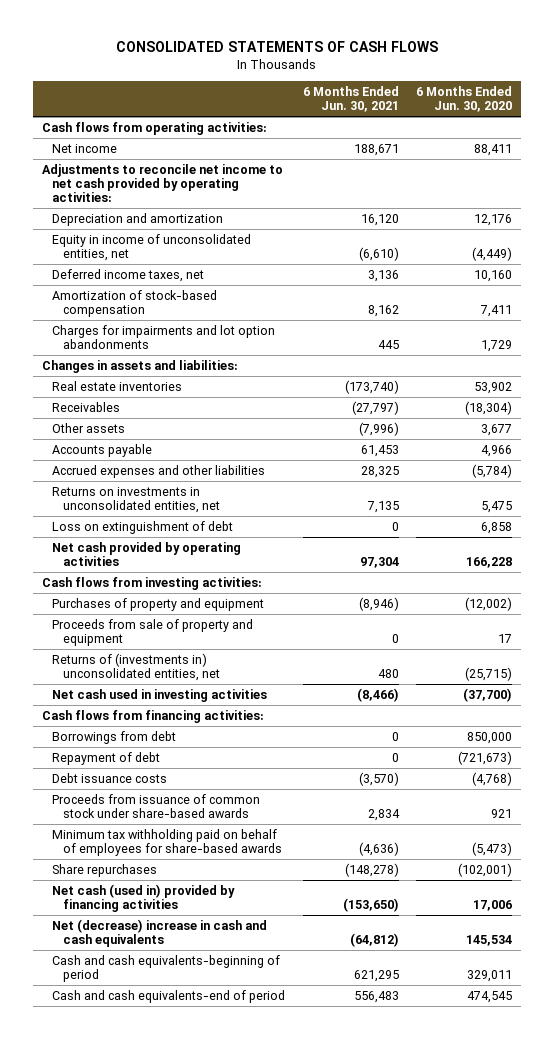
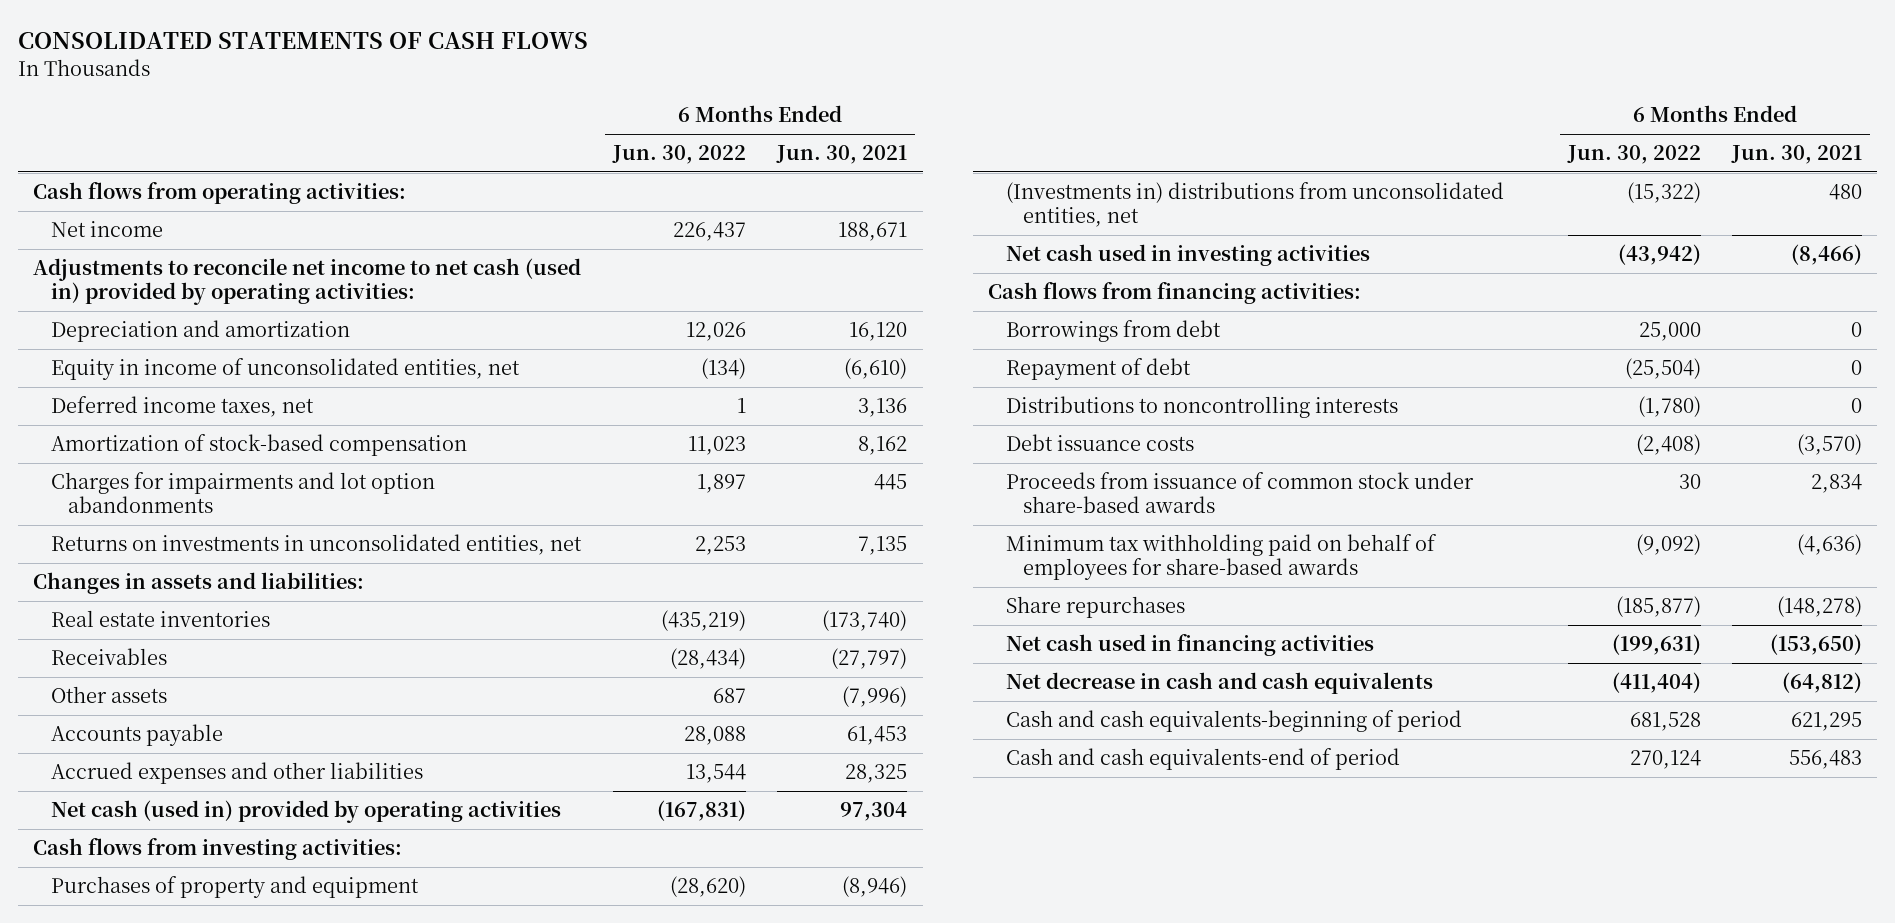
[416,85,513,113] 6 Months Ended Jun. 30, 2020 -> none
none -> [611,145,746,165] Jun. 30, 2022
[41,163,283,203] Adjustments to reconcile net income to net cash provided by operating activities: -> [33,258,582,305] Adjustments to reconcile net income to net cash (used in) provided by operating activities:
[52,486,220,513] Returns on investments in unconsolidated entities, net -> [50,534,582,556] Returns on investments in unconsolidated entities, net
[52,520,234,534] Loss on extinguishment of debt -> none
[52,541,242,566] Net cash provided by operating activities -> [50,800,561,824] Net cash (used in) provided by operating activities
[52,618,254,646] Proceeds from sale of property and equipment -> none
[52,652,220,681] Returns of (investments in) unconsolidated entities, net -> [1005,182,1504,227] (Investments in) distributions from unconsolidated entities, net
none -> [1005,396,1398,419] Distributions to noncontrolling interests
[52,883,236,912] Net cash (used in) provided by financing activities -> [1005,634,1374,657] Net cash used in financing activities
[52,918,268,947] Net (decrease) increase in cash and cash equivalents -> [1005,672,1433,695] Net decrease in cash and cash equivalents

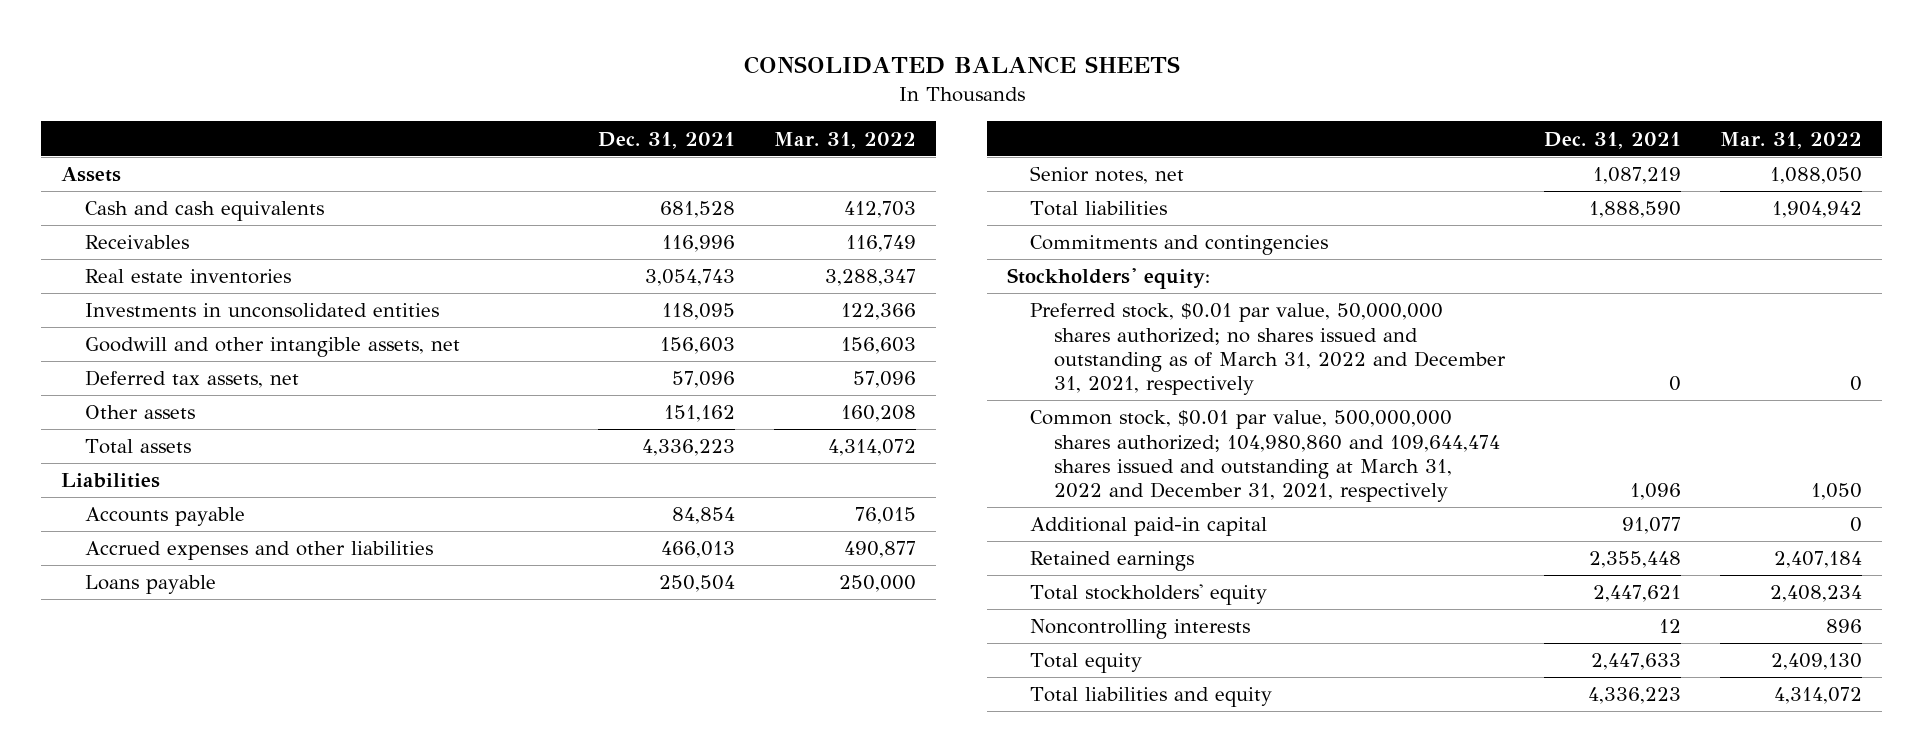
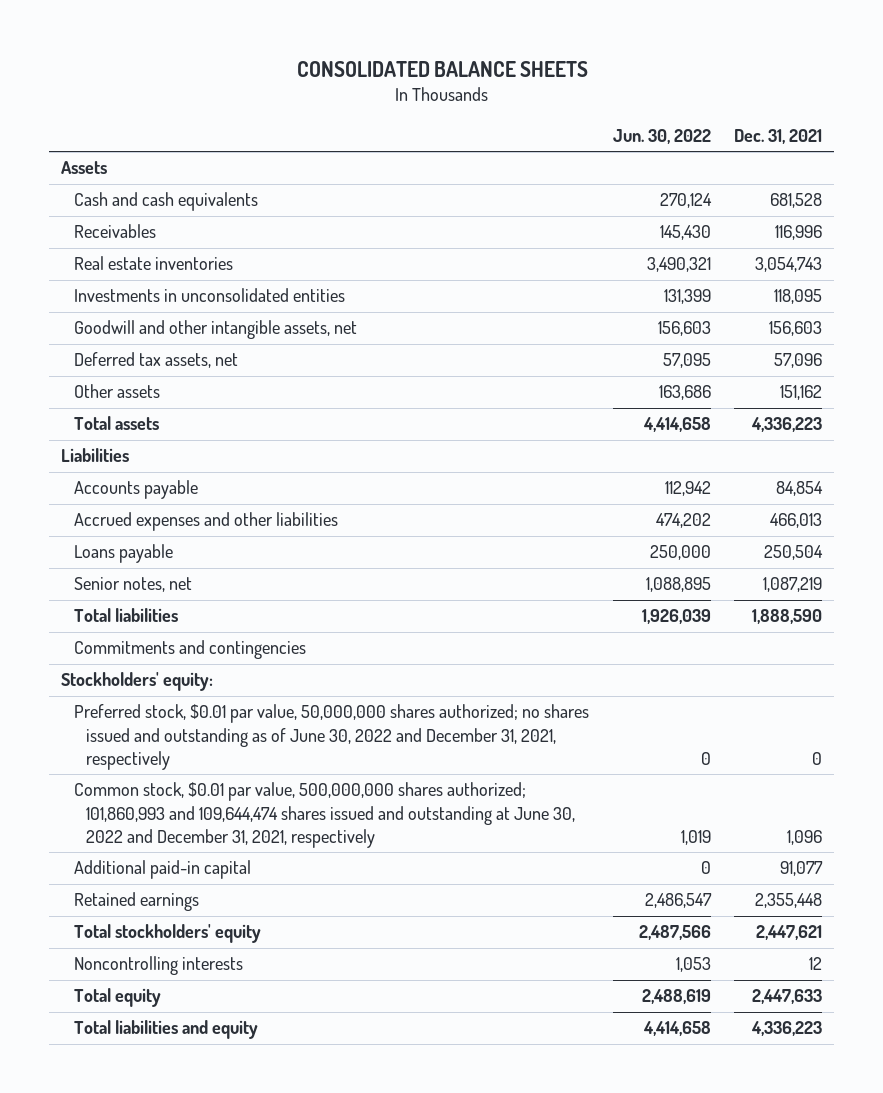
[774,131,917,149] Mar. 31, 2022 -> none
none -> [612,129,711,145] Jun. 30, 2022
[1030,303,1506,396] Preferred stock, $0.01 par value, 50,000,000 shares authorized; no shares issued and outstanding as of March 31, 2022 and December 31, 2021, respectively -> [73,704,589,770] Preferred stock, $0.01 par value, 50,000,000 shares authorized; no shares issued and outstanding as of June 30, 2022 and December 31, 2021, respectively
[1030,410,1500,503] Common stock, $0.01 par value, 500,000,000 shares authorized; 104,980,860 and 109,644,474 shares issued and outstanding at March 31, 2022 and December 31, 2021, respectively -> [73,782,576,848] Common stock, $0.01 par value, 500,000,000 shares authorized; 101,860,993 and 109,644,474 shares issued and outstanding at June 30, 2022 and December 31, 2021, respectively

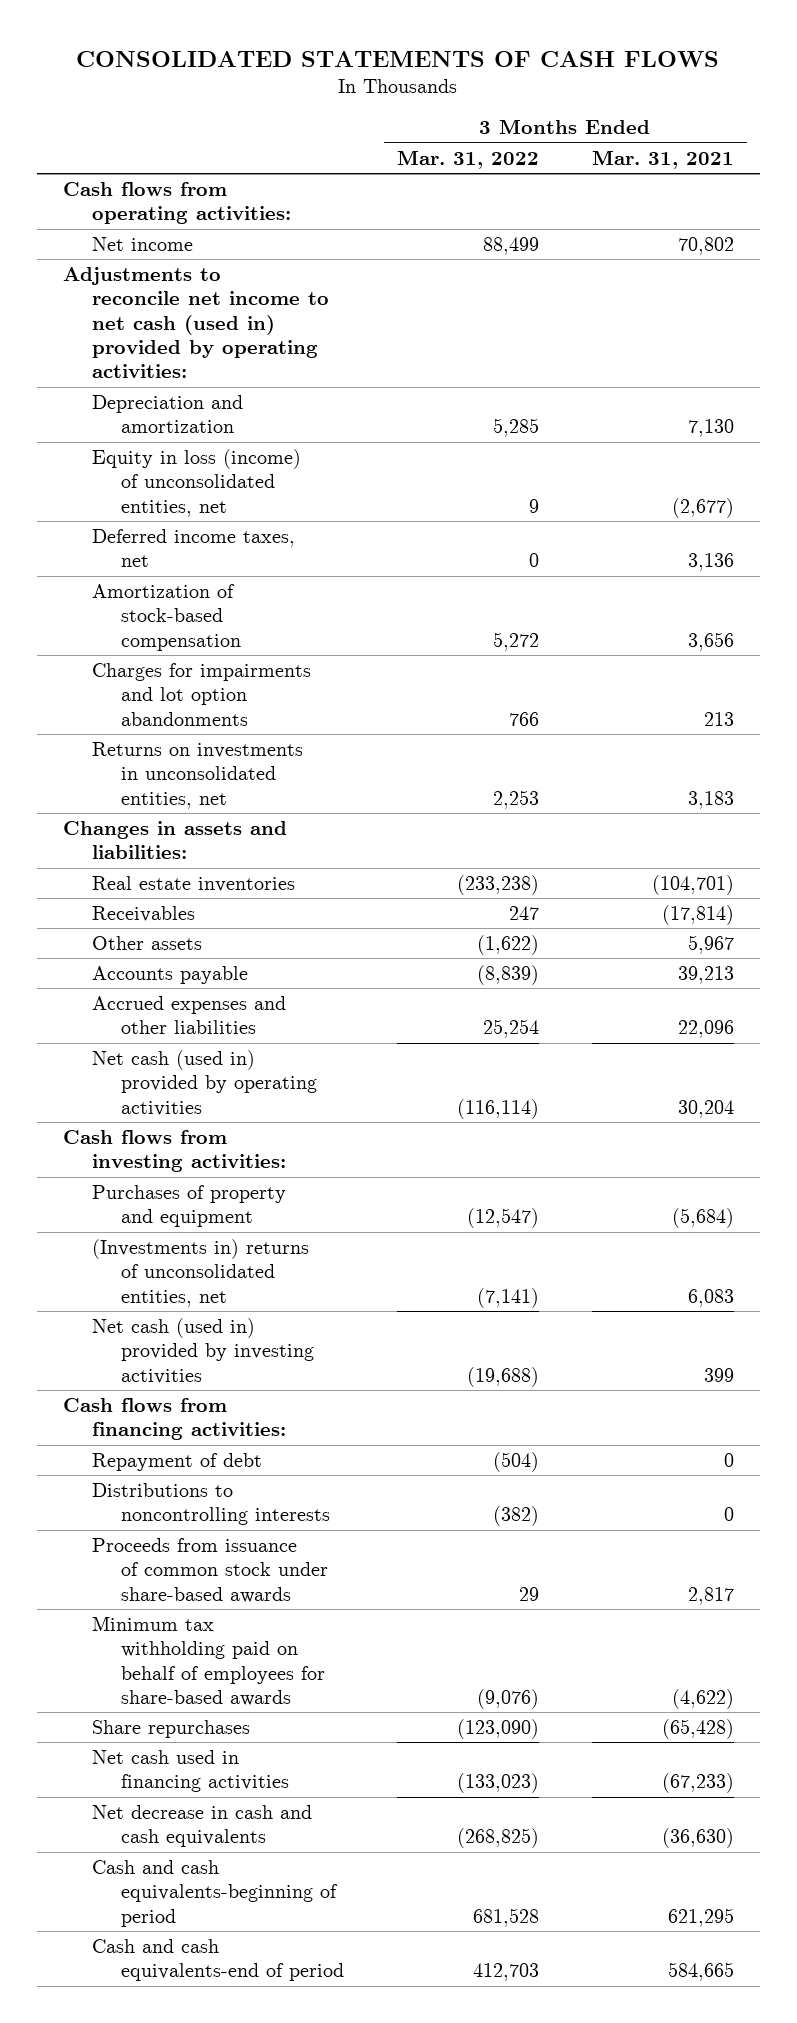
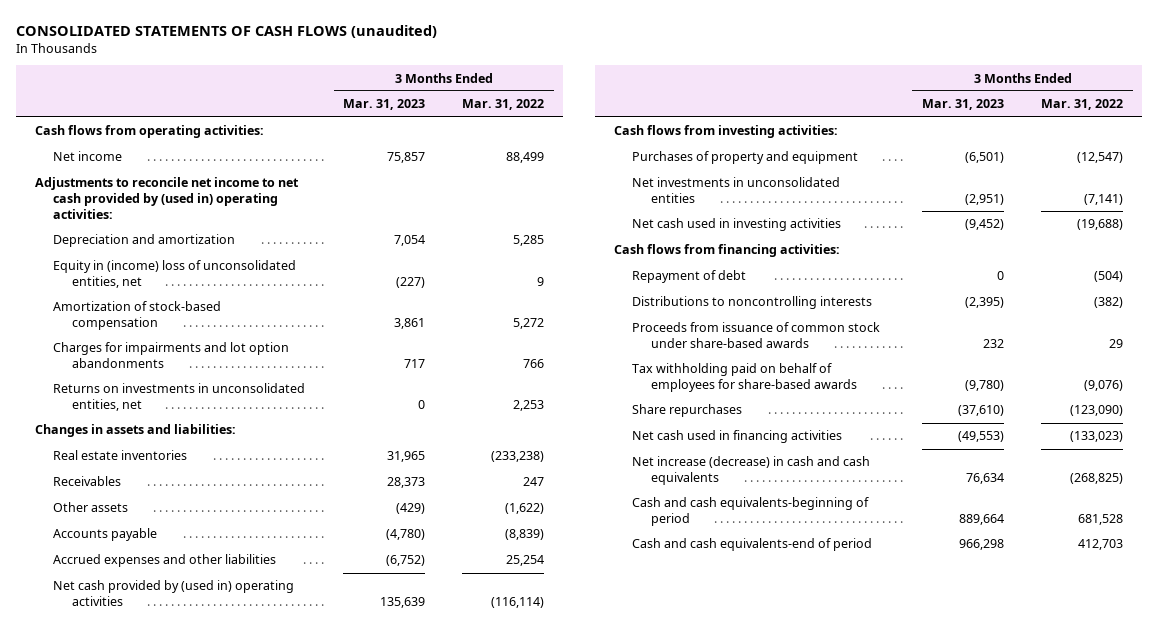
[76,50,720,67] CONSOLIDATED STATEMENTS OF CASH FLOWS -> [16,24,438,38] CONSOLIDATED STATEMENTS OF CASH FLOWS (unaudited)
[591,149,734,169] Mar. 31, 2021 -> none
none -> [342,99,425,111] Mar. 31, 2023
[62,266,330,379] Adjustments to reconcile net income to net cash (used in) provided by operating activities: -> [34,177,299,219] Adjustments to reconcile net income to net cash provided by (used in) operating activities:
[92,528,296,568] Deferred income taxes, net -> none
[92,448,302,517] Equity in loss (income) of unconsolidated entities, net -> [53,260,297,289] Equity in (income) loss of unconsolidated entities, net
[92,1049,318,1116] Net cash (used in) provided by operating activities -> [53,580,295,607] Net cash provided by (used in) operating activities
[92,1238,310,1307] (Investments in) returns of unconsolidated entities, net -> [632,177,841,204] Net investments in unconsolidated entities
[92,1317,315,1384] Net cash (used in) provided by investing activities -> [632,218,842,232] Net cash used in investing activities
[92,1615,326,1706] Minimum tax withholding paid on behalf of employees for share-based awards -> [632,363,857,393] Tax withholding paid on behalf of employees for share-based awards
[92,1804,313,1848] Net decrease in cash and cash equivalents -> [632,456,871,486] Net increase (decrease) in cash and cash equivalents

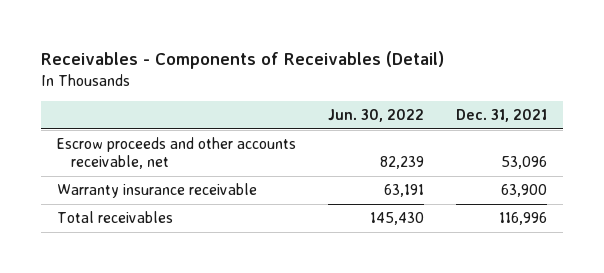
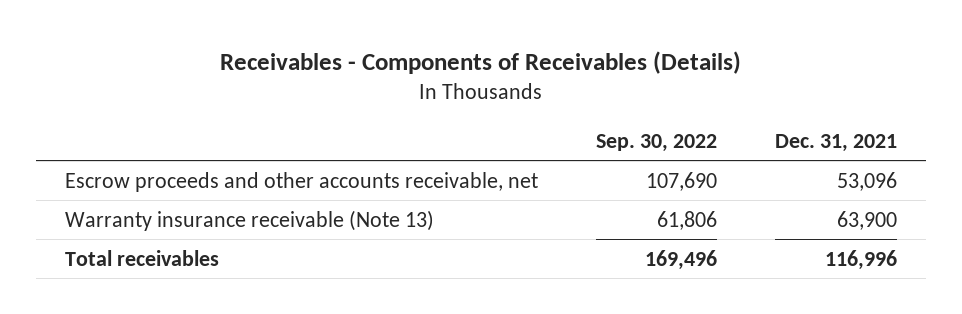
[41,51,445,70] Receivables - Components of Receivables (Detail) -> [219,50,741,74] Receivables - Components of Receivables (Details)
[328,109,425,123] Jun. 30, 2022 -> none
none -> [595,133,717,152] Sep. 30, 2022
[57,183,258,199] Warranty insurance receivable -> [64,209,434,231] Warranty insurance receivable (Note 13)

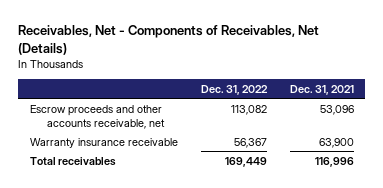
[219,50,741,74] Receivables - Components of Receivables (Details) -> [18,25,320,55] Receivables, Net - Components of Receivables, Net (Details)
[595,133,717,152] Sep. 30, 2022 -> none
none -> [200,84,268,95] Dec. 31, 2022
[64,209,434,231] Warranty insurance receivable (Note 13) -> [29,137,178,148] Warranty insurance receivable

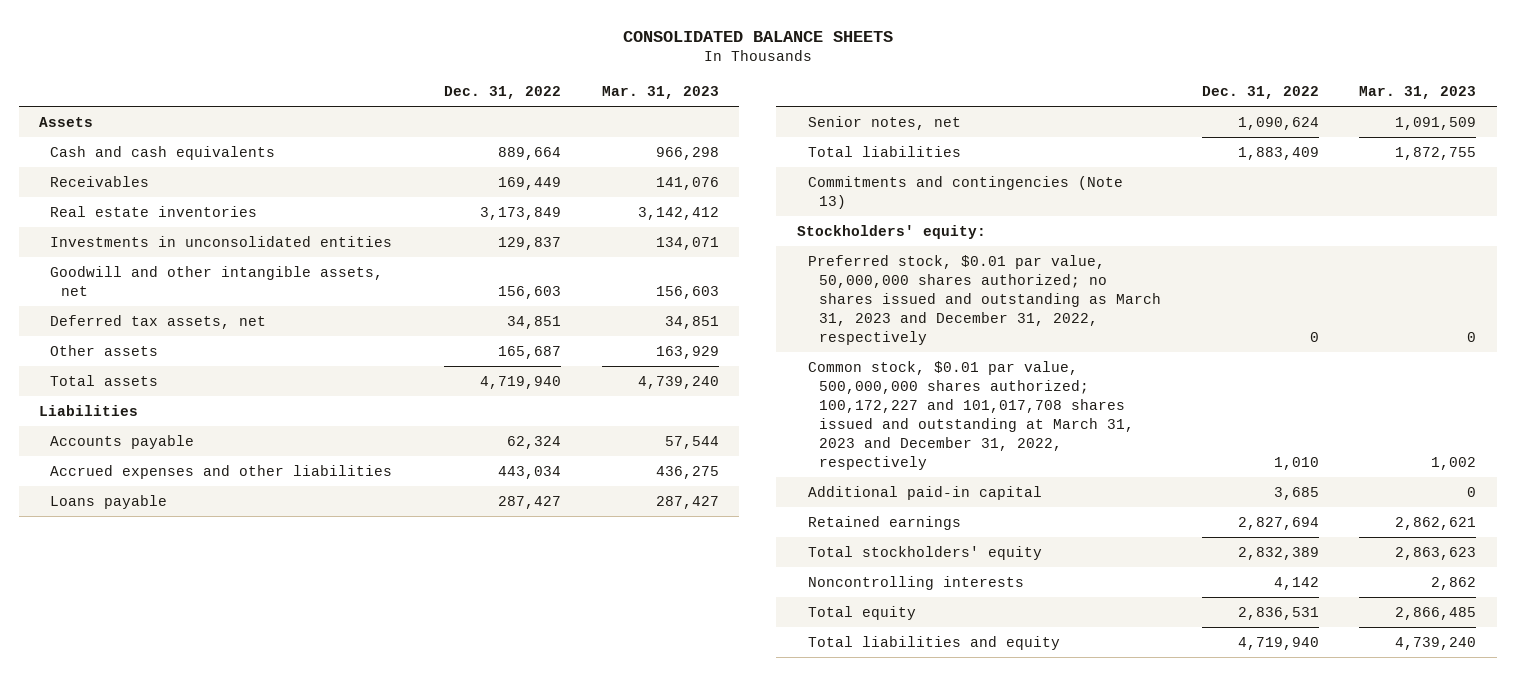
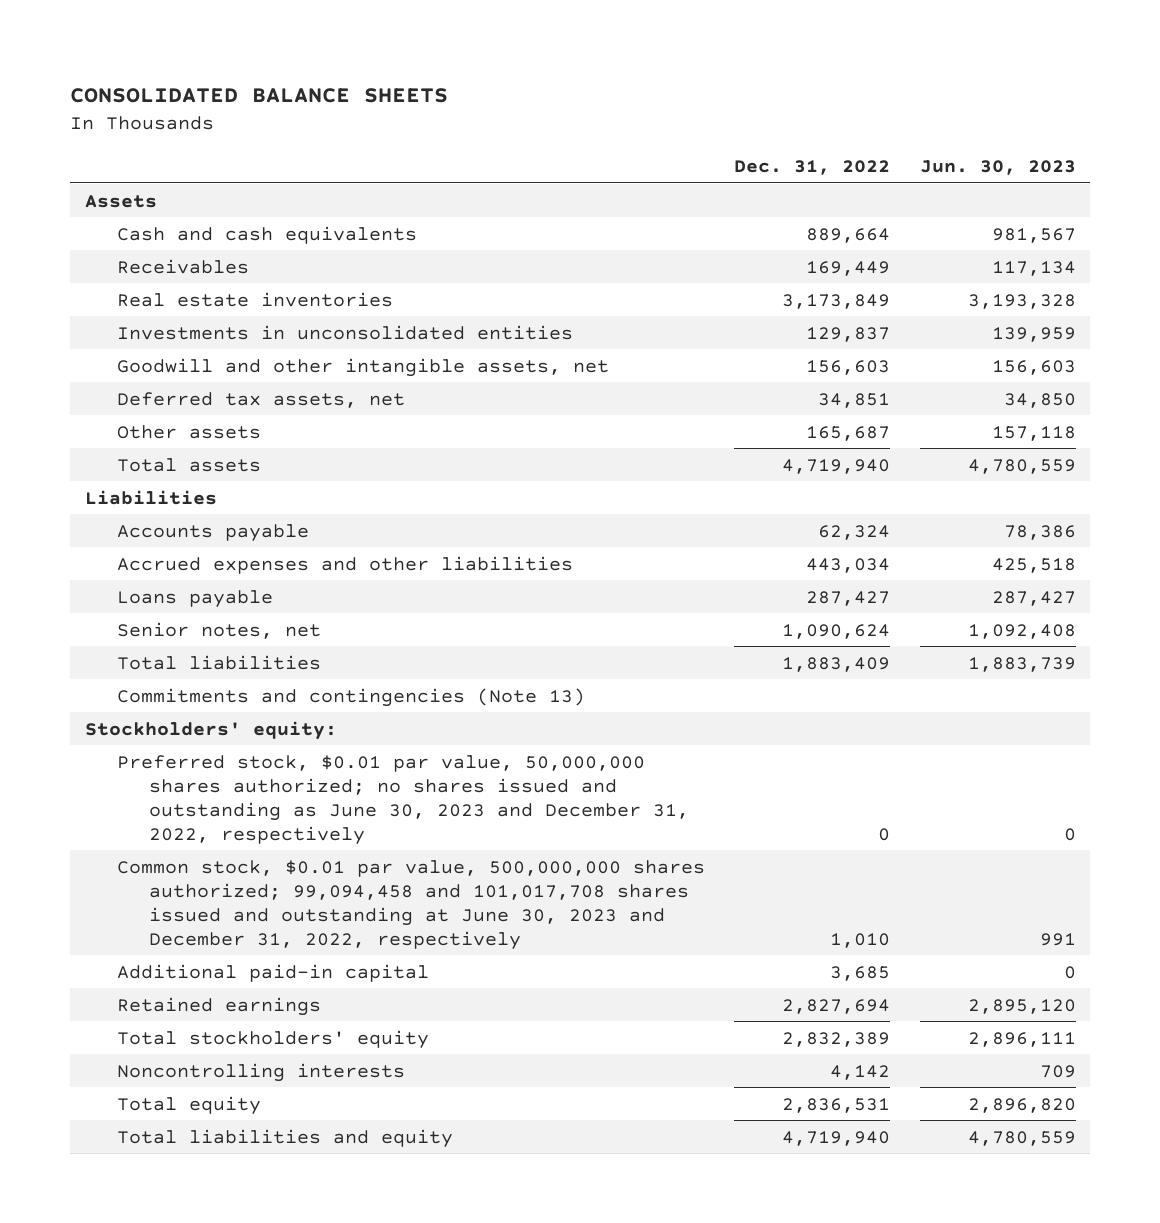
[602,86,720,100] Mar. 31, 2023 -> none
none -> [919,159,1076,175] Jun. 30, 2023
[807,254,1161,346] Preferred stock, $0.01 par value, 50,000,000 shares authorized; no shares issued and outstanding as March 31, 2023 and December 31, 2022, respectively -> [116,754,689,845] Preferred stock, $0.01 par value, 50,000,000 shares authorized; no shares issued and outstanding as June 30, 2023 and December 31, 2022, respectively
[807,360,1134,471] Common stock, $0.01 par value, 500,000,000 shares authorized; 100,172,227 and 101,017,708 shares issued and outstanding at March 31, 2023 and December 31, 2022, respectively -> [116,859,705,950] Common stock, $0.01 par value, 500,000,000 shares authorized; 99,094,458 and 101,017,708 shares issued and outstanding at June 30, 2023 and December 31, 2022, respectively

